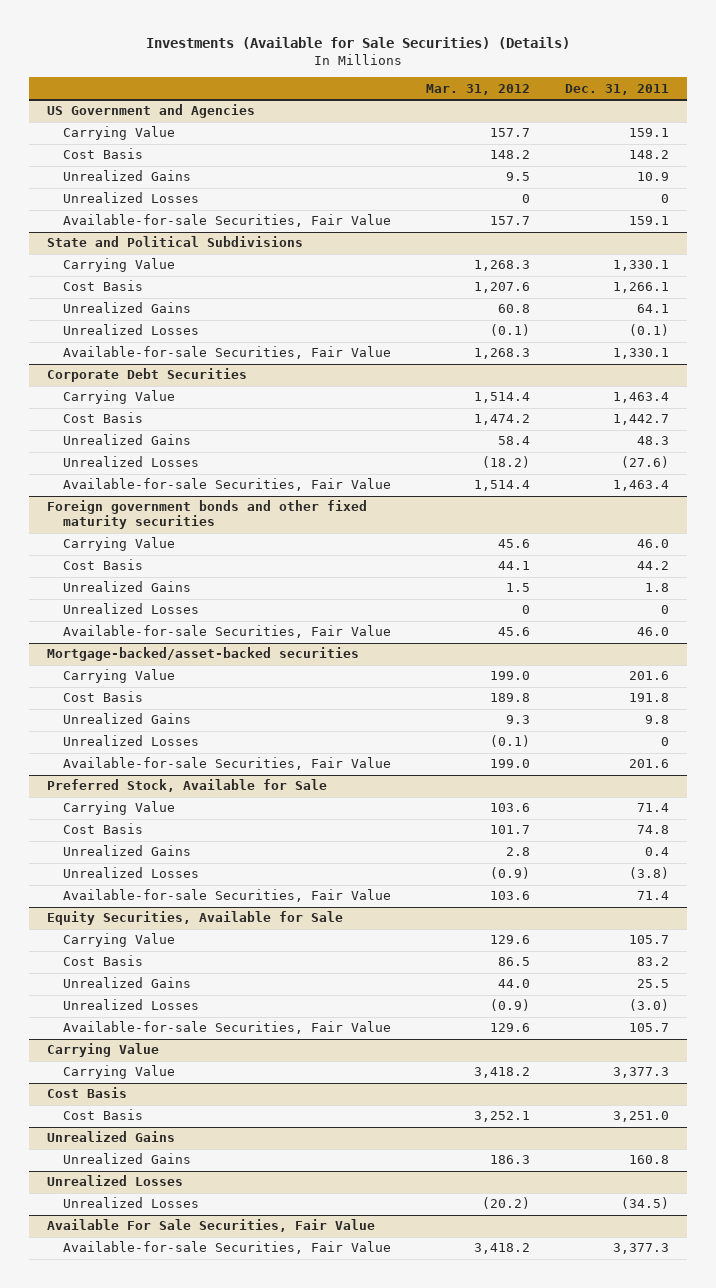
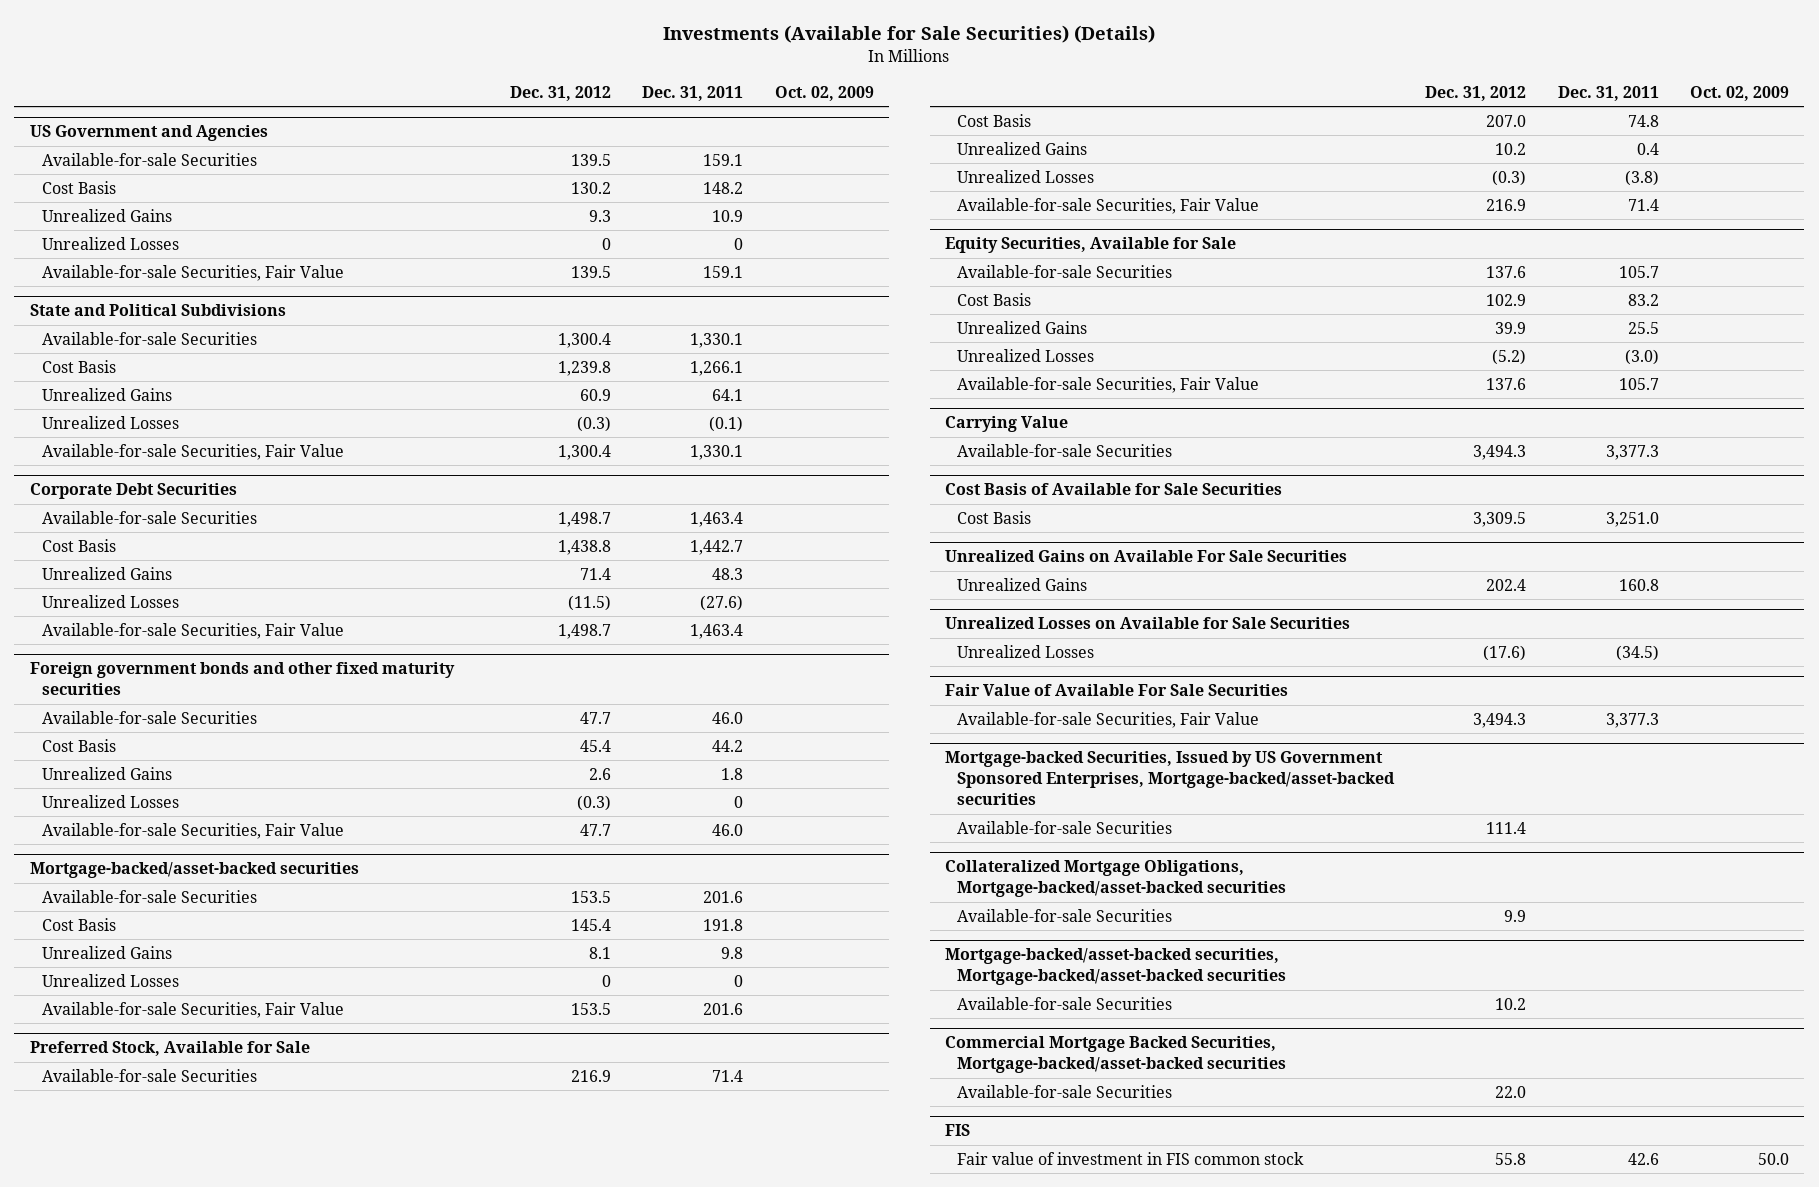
[426,83,531,95] Mar. 31, 2012 -> none
none -> [510,85,612,101] Dec. 31, 2012
none -> [774,85,874,101] Oct. 02, 2009
[63,126,176,141] Carrying Value -> [41,153,257,167] Available-for-sale Securities
[63,258,176,273] Carrying Value -> [41,332,257,346] Available-for-sale Securities
[63,390,176,405] Carrying Value -> [41,511,257,525] Available-for-sale Securities
[63,537,176,552] Carrying Value -> [41,711,257,725] Available-for-sale Securities
[63,669,176,684] Carrying Value -> [41,890,257,904] Available-for-sale Securities
[63,801,176,816] Carrying Value -> [41,1069,257,1083] Available-for-sale Securities
[63,933,176,948] Carrying Value -> [957,265,1173,279] Available-for-sale Securities
[46,1087,127,1099] Cost Basis -> none
[63,1065,176,1080] Carrying Value -> [957,444,1173,458] Available-for-sale Securities
none -> [945,483,1283,496] Cost Basis of Available for Sale Securities
[46,1131,175,1143] Unrealized Gains -> none
none -> [945,550,1348,563] Unrealized Gains on Available For Sale Securities
[46,1175,183,1187] Unrealized Losses -> none
none -> [945,617,1351,630] Unrealized Losses on Available for Sale Securities
[46,1219,375,1233] Available For Sale Securities, Fair Value -> [945,684,1289,697] Fair Value of Available For Sale Securities
none -> [945,751,1396,806] Mortgage-backed Securities, Issued by US Government Sponsored Enterprises, Mortgage-backed/asset-backed securities
none -> [957,821,1173,835] Available-for-sale Securities
none -> [945,860,1287,898] Collateralized Mortgage Obligations, Mortgage-backed/asset-backed securities
none -> [957,909,1173,923] Available-for-sale Securities
none -> [945,948,1287,986] Mortgage-backed/asset-backed securities, Mortgage-backed/asset-backed securities
none -> [957,997,1173,1011] Available-for-sale Securities
none -> [945,1036,1287,1074] Commercial Mortgage Backed Securities, Mortgage-backed/asset-backed securities
none -> [957,1085,1173,1099] Available-for-sale Securities
none -> [945,1124,971,1137] FIS
none -> [957,1152,1305,1166] Fair value of investment in FIS common stock

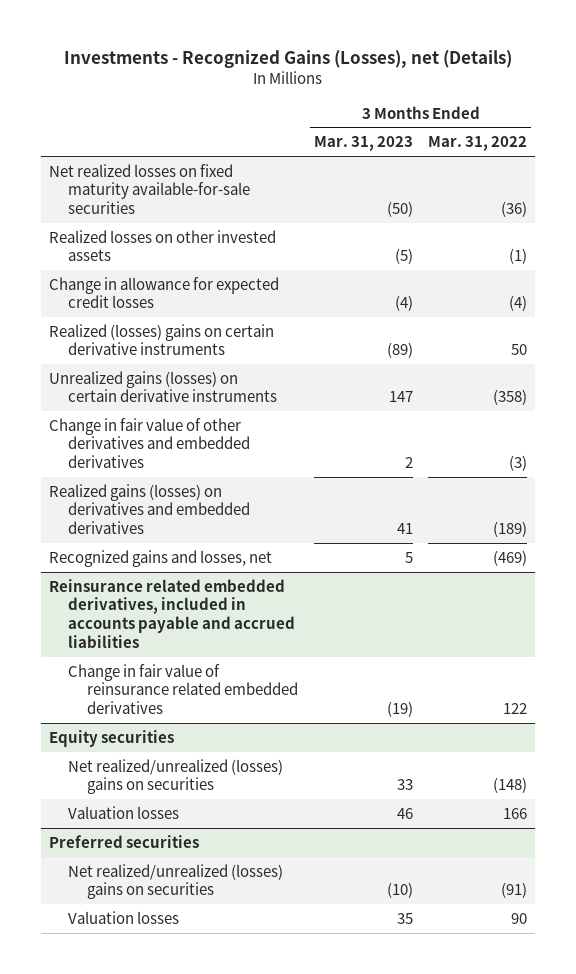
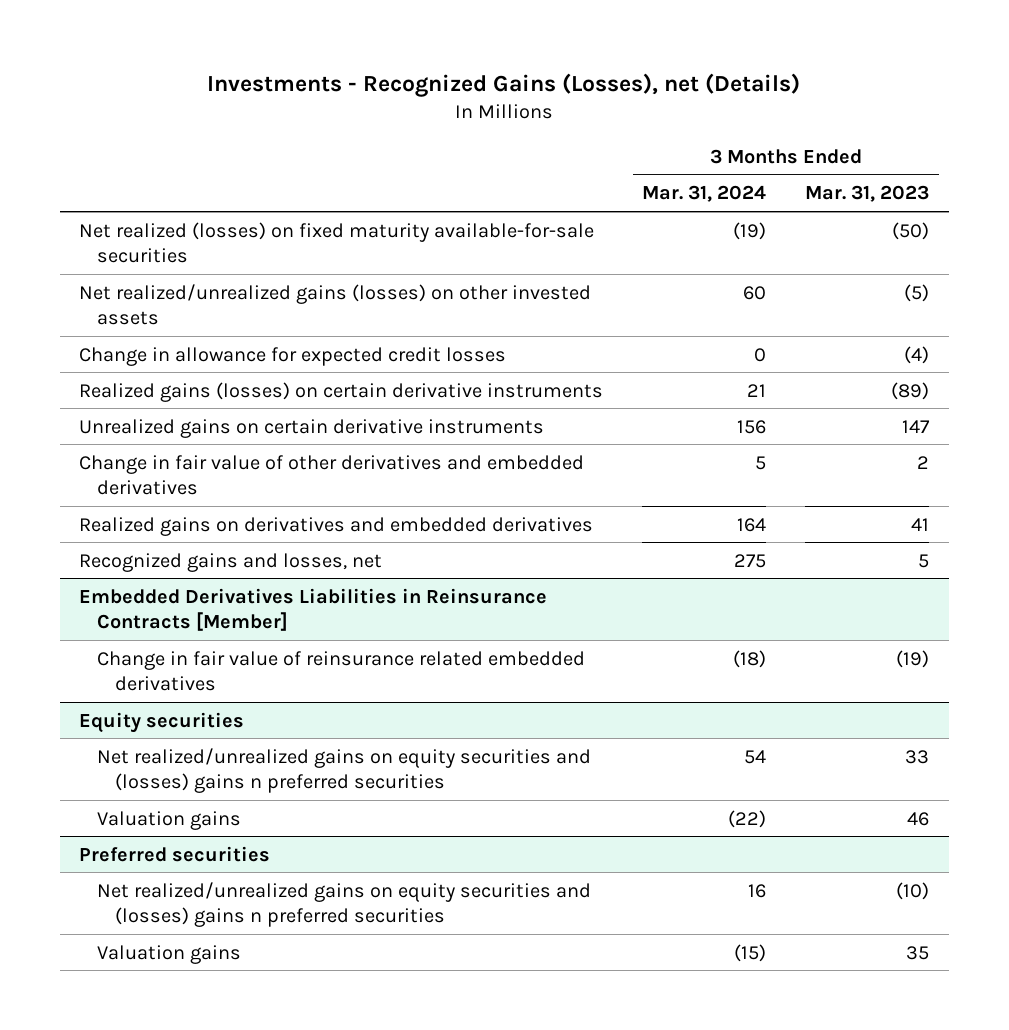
[428,136,528,152] Mar. 31, 2022 -> none
none -> [642,185,767,203] Mar. 31, 2024
[48,163,250,215] Net realized losses on fixed maturity available-for-sale securities -> [79,221,595,264] Net realized (losses) on fixed maturity available-for-sale securities
[48,229,276,262] Realized losses on other invested assets -> [79,283,592,326] Net realized/unrealized gains (losses) on other invested assets
[48,323,274,356] Realized (losses) gains on certain derivative instruments -> [79,381,604,402] Realized gains (losses) on certain derivative instruments
[48,370,277,403] Unrealized gains (losses) on certain derivative instruments -> [79,418,545,438] Unrealized gains on certain derivative instruments
[48,483,250,535] Realized gains (losses) on derivatives and embedded derivatives -> [79,516,594,536] Realized gains on derivatives and embedded derivatives
[48,578,295,649] Reinsurance related embedded derivatives, included in accounts payable and accrued liabilities -> [79,587,548,632] Embedded Derivatives Liabilities in Reinsurance Contracts [Member]
[67,758,283,795] Net realized/unrealized (losses) gains on securities -> [97,747,592,794] Net realized/unrealized gains on equity securities and (losses) gains n preferred securities
[67,805,179,819] Valuation losses -> [97,810,242,830] Valuation gains
[67,863,283,900] Net realized/unrealized (losses) gains on securities -> [97,881,592,928] Net realized/unrealized gains on equity securities and (losses) gains n preferred securities
[67,910,179,924] Valuation losses -> [97,944,242,964] Valuation gains

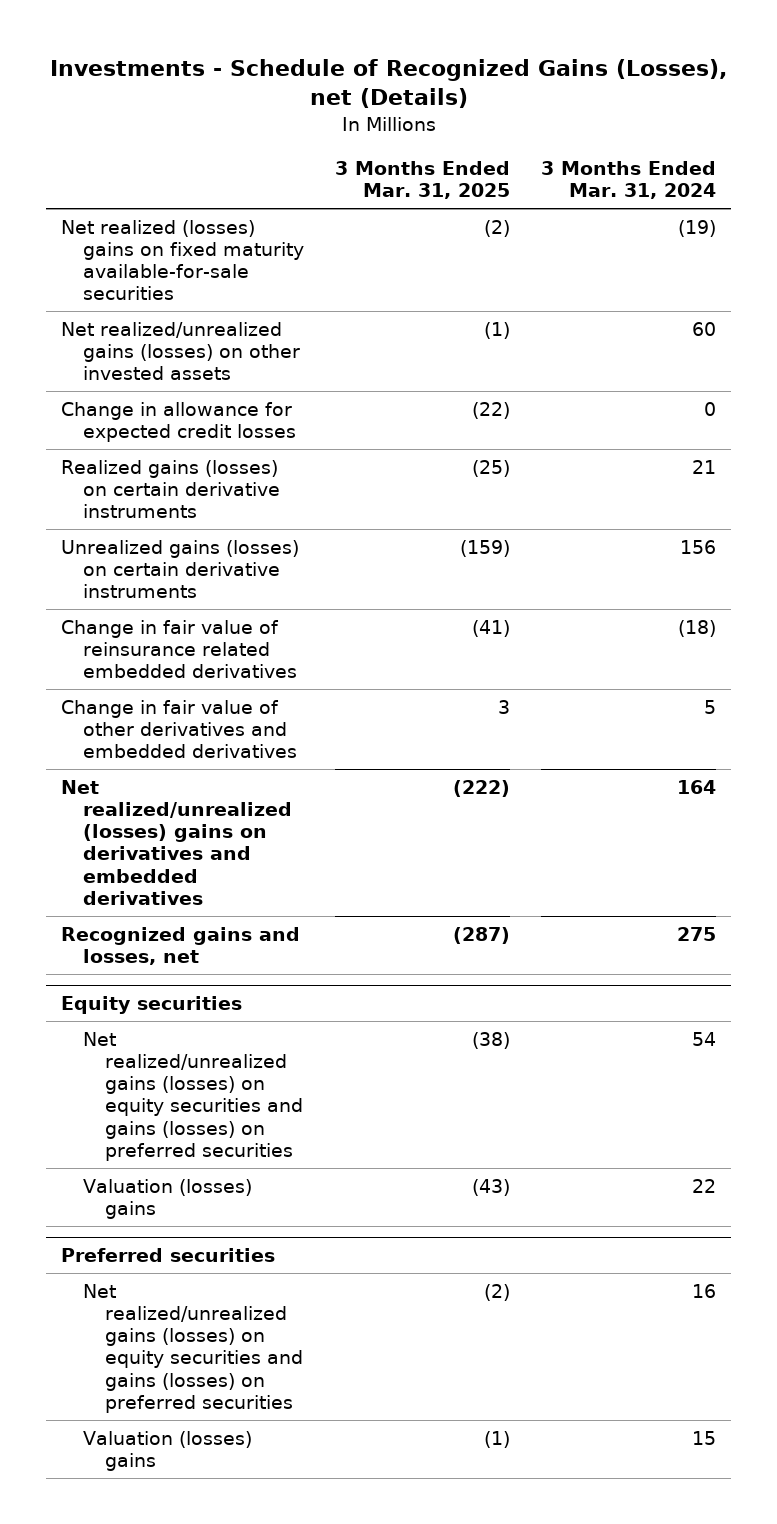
[207,73,801,98] Investments - Recognized Gains (Losses), net (Details) -> [49,58,727,109] Investments - Schedule of Recognized Gains (Losses), net (Details)
[805,185,930,203] Mar. 31, 2023 -> none
none -> [335,161,511,200] 3 Months Ended Mar. 31, 2025
[79,221,595,264] Net realized (losses) on fixed maturity available-for-sale securities -> [61,219,305,301] Net realized (losses) gains on fixed maturity available-for-sale securities
[79,418,545,438] Unrealized gains on certain derivative instruments -> [61,539,300,599] Unrealized gains (losses) on certain derivative instruments
none -> [61,619,298,679] Change in fair value of reinsurance related embedded derivatives
[79,516,594,536] Realized gains on derivatives and embedded derivatives -> [61,779,293,905] Net realized/unrealized (losses) gains on derivatives and embedded derivatives
[79,587,548,632] Embedded Derivatives Liabilities in Reinsurance Contracts [Member] -> none
[97,650,586,692] Change in fair value of reinsurance related embedded derivatives -> none
[97,747,592,794] Net realized/unrealized gains on equity securities and (losses) gains n preferred securities -> [83,1031,304,1161] Net realized/unrealized gains (losses) on equity securities and gains (losses) on preferred securities
[97,810,242,830] Valuation gains -> [83,1178,253,1219] Valuation (losses) gains
[728,809,767,828] (22) -> [691,1178,716,1193] 22
[97,881,592,928] Net realized/unrealized gains on equity securities and (losses) gains n preferred securities -> [83,1283,304,1413] Net realized/unrealized gains (losses) on equity securities and gains (losses) on preferred securities
[97,944,242,964] Valuation gains -> [83,1430,253,1471] Valuation (losses) gains
[734,943,767,962] (15) -> [691,1430,716,1445] 15

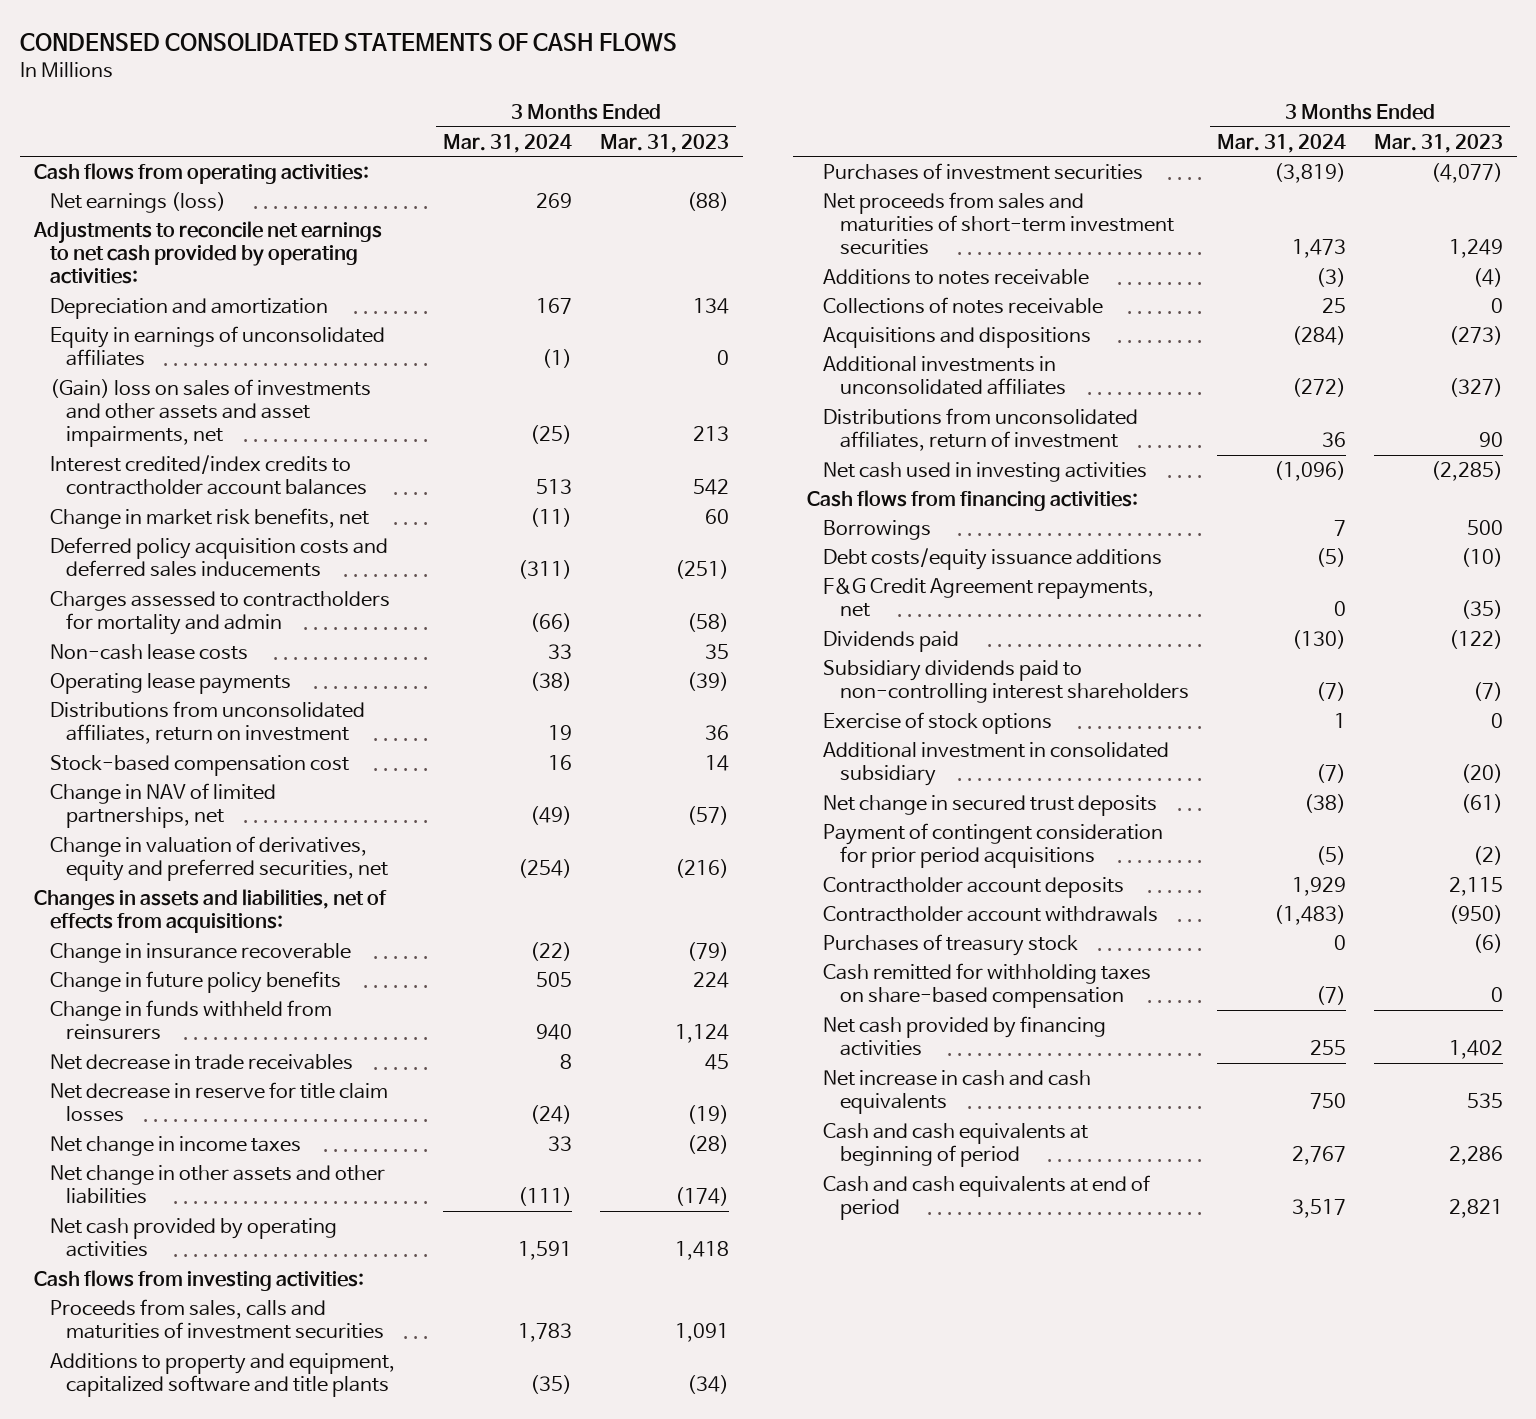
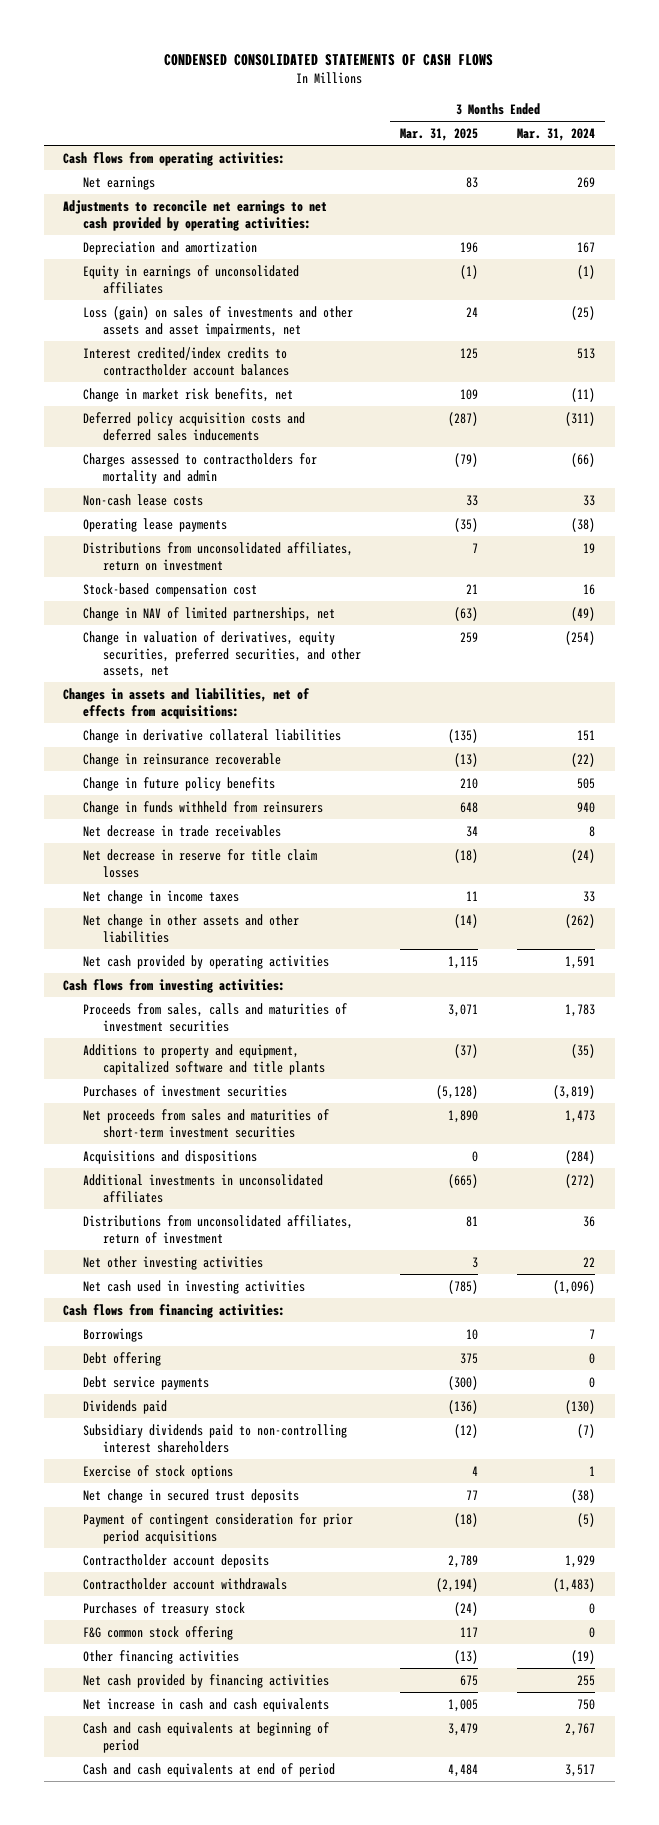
[600,133,730,153] Mar. 31, 2023 -> none
none -> [399,128,478,142] Mar. 31, 2025
[49,191,226,213] Net earnings (loss) -> [83,175,156,190] Net earnings
[49,378,371,448] (Gain) loss on sales of investments and other assets and asset impairments, net -> [83,305,354,337] Loss (gain) on sales of investments and other assets and asset impairments, net
[49,835,389,882] Change in valuation of derivatives, equity and preferred securities, net -> [83,630,361,679] Change in valuation of derivatives, equity securities, preferred securities, and other assets, net
none -> [83,728,342,743] Change in derivative collateral liabilities
[49,942,351,963] Change in insurance recoverable -> [83,752,282,767] Change in reinsurance recoverable
[518,1187,573,1207] (111) -> [565,913,596,928] (262)
[823,268,1090,285] Additions to notes receivable -> none
[823,296,1104,314] Collections of notes receivable -> none
none -> [83,1255,264,1270] Net other investing activities
[823,547,1163,570] Debt costs/equity issuance additions -> none
[823,577,1155,618] F&G Credit Agreement repayments, net -> none
none -> [83,1351,162,1366] Debt offering
none -> [83,1375,210,1390] Debt service payments
[823,741,1170,787] Additional investment in consolidated subsidiary -> none
[823,962,1152,1009] Cash remitted for withholding taxes on share-based compensation -> none
none -> [83,1625,234,1640] F&G common stock offering
none -> [83,1649,240,1664] Other financing activities

